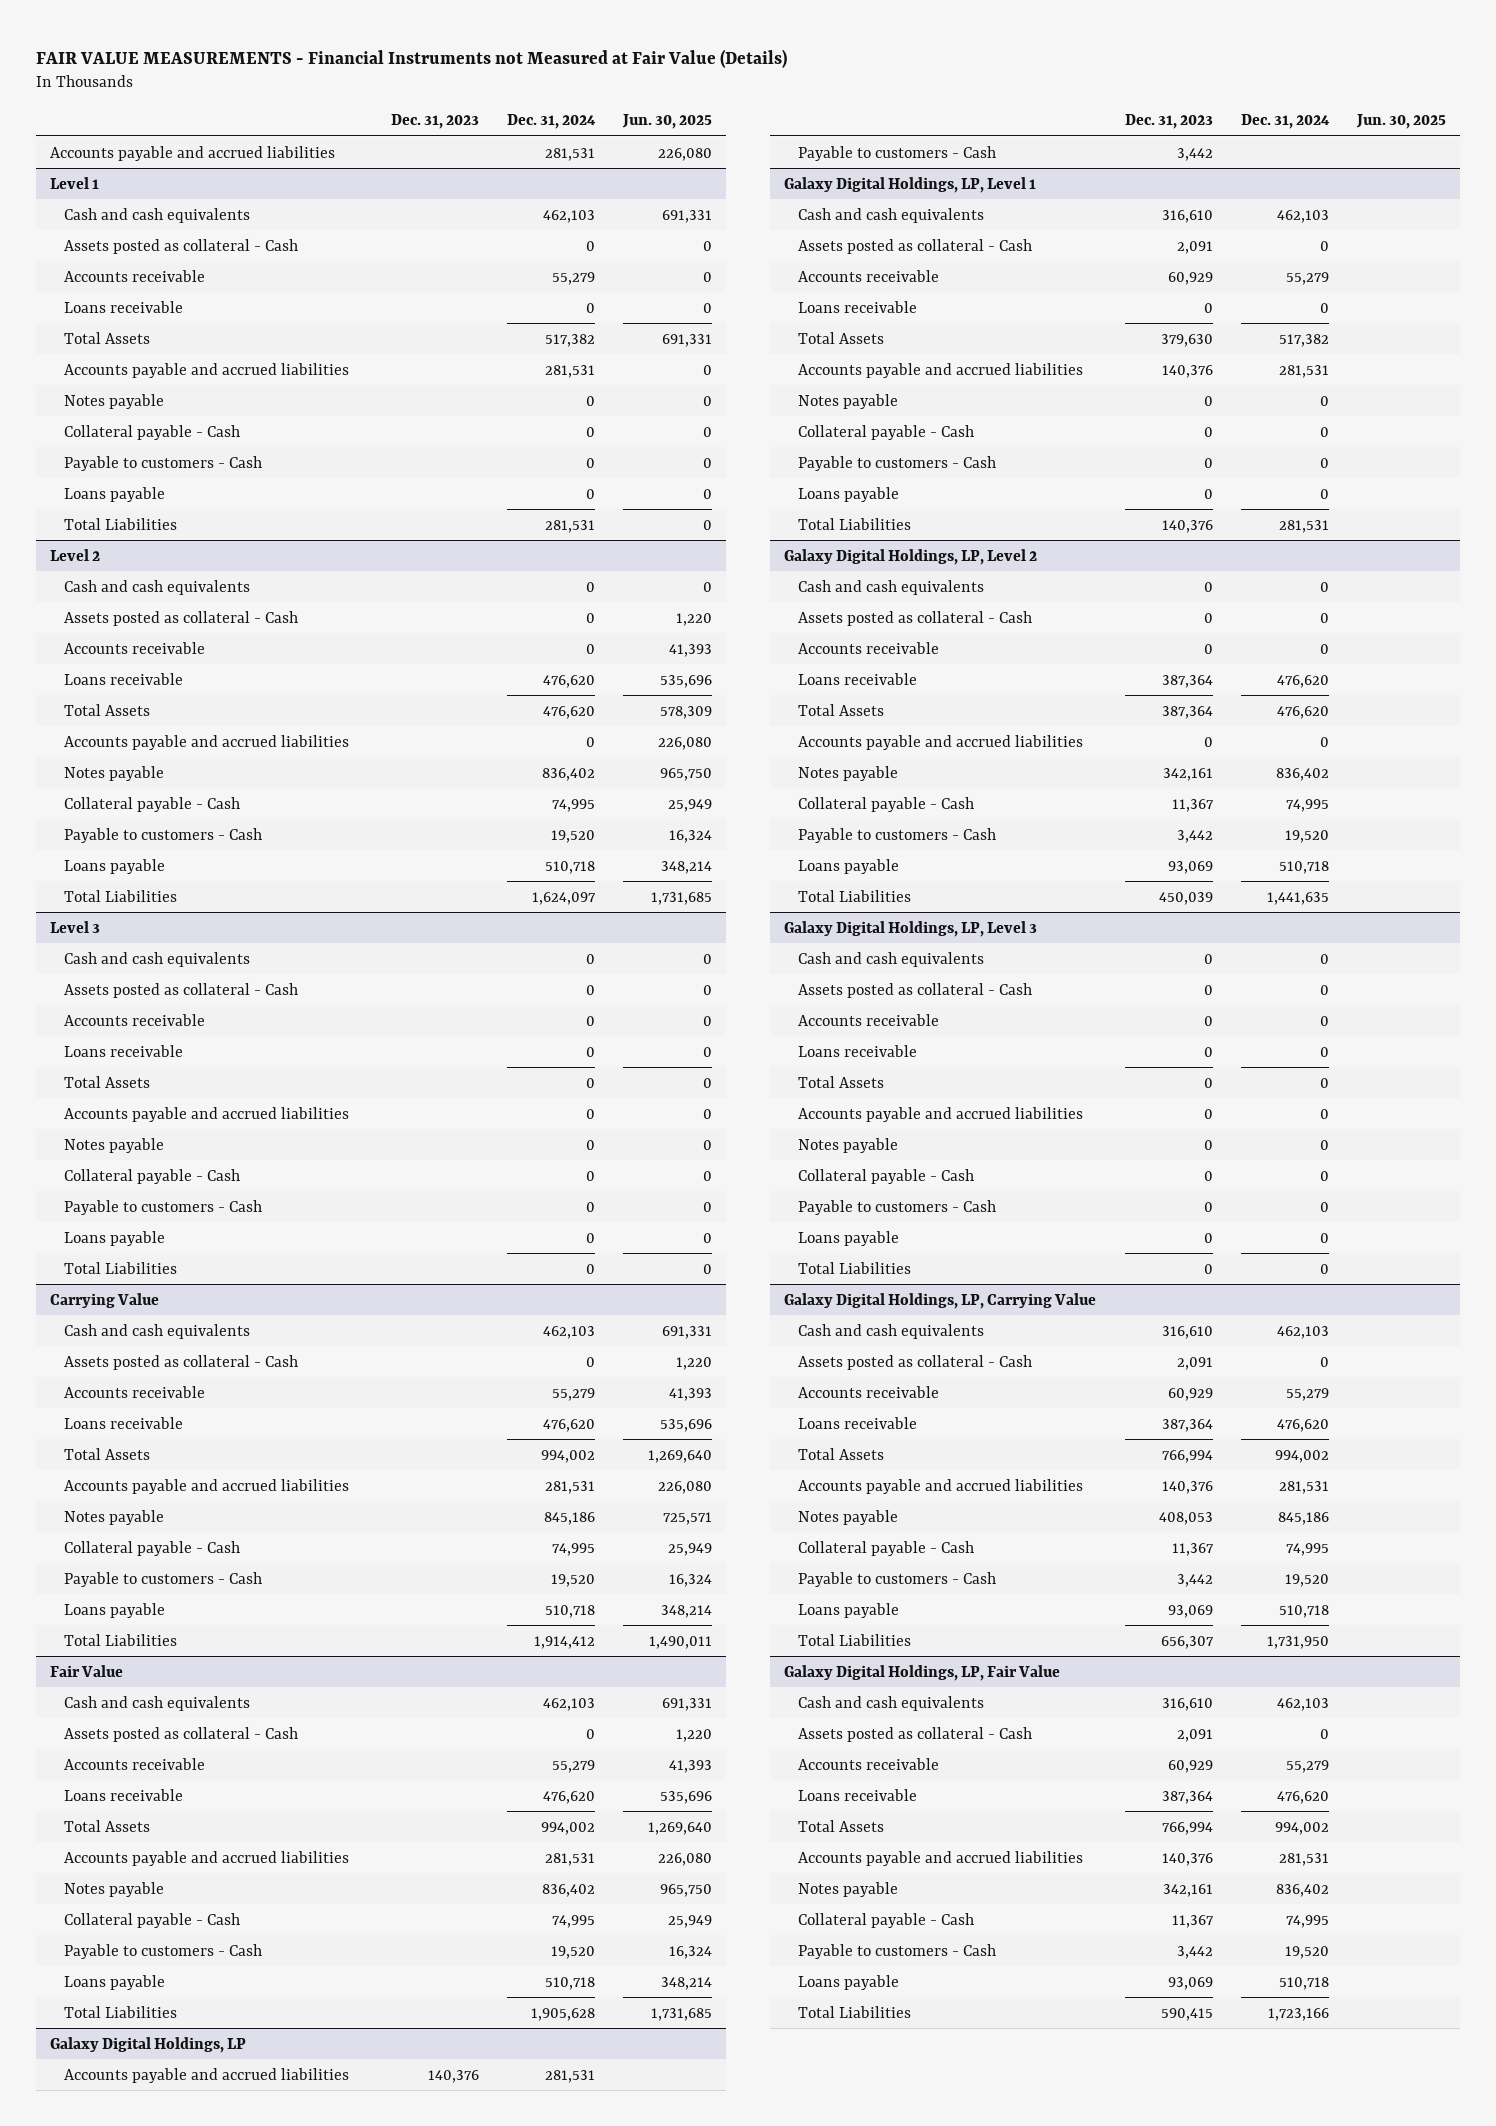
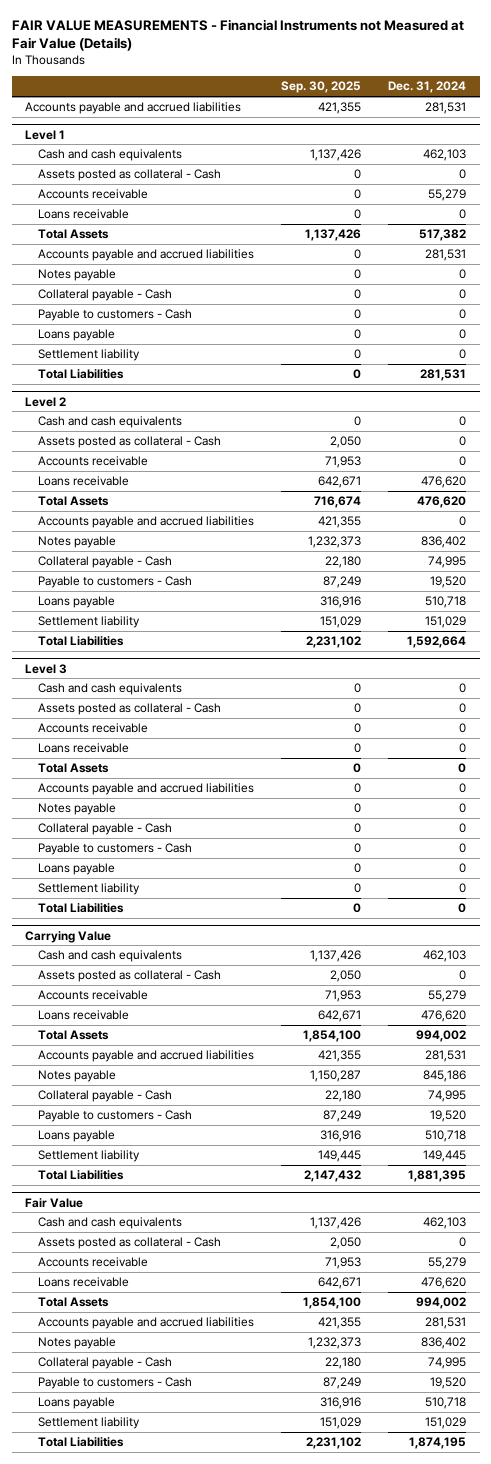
[390,114,479,130] Dec. 31, 2023 -> none
[622,114,713,130] Jun. 30, 2025 -> none
none -> [281,81,362,94] Sep. 30, 2025
none -> [38,349,141,362] Settlement liability
none -> [38,616,141,629] Settlement liability
[531,891,596,905] 1,624,097 -> [407,636,467,649] 1,592,664
none -> [38,883,141,896] Settlement liability
none -> [38,1150,141,1163] Settlement liability
[533,1635,595,1649] 1,914,412 -> [408,1170,467,1183] 1,881,395
[50,2036,247,2053] Galaxy Digital Holdings, LP -> none
[64,2067,350,2083] Accounts payable and accrued liabilities -> none
[798,145,997,161] Payable to customers - Cash -> none
[784,176,1037,193] Galaxy Digital Holdings, LP, Level 1 -> none
[798,207,985,223] Cash and cash equivalents -> none
[798,238,1033,254] Assets posted as collateral - Cash -> none
[798,269,940,282] Accounts receivable -> none
[798,300,918,313] Loans receivable -> none
[798,331,885,344] Total Assets -> none
[798,362,1084,378] Accounts payable and accrued liabilities -> none
[798,393,899,409] Notes payable -> none
[798,424,975,440] Collateral payable - Cash -> none
[798,455,997,471] Payable to customers - Cash -> none
[798,486,900,502] Loans payable -> none
[798,517,912,530] Total Liabilities -> none
[784,548,1038,565] Galaxy Digital Holdings, LP, Level 2 -> none
[798,579,985,595] Cash and cash equivalents -> none
[798,610,1033,626] Assets posted as collateral - Cash -> none
[798,641,940,654] Accounts receivable -> none
[798,672,918,685] Loans receivable -> none
[798,703,885,716] Total Assets -> none
[798,734,1084,750] Accounts payable and accrued liabilities -> none
[798,765,899,781] Notes payable -> none
[798,796,975,812] Collateral payable - Cash -> none
[798,827,997,843] Payable to customers - Cash -> none
[798,858,900,874] Loans payable -> none
[798,889,912,902] Total Liabilities -> none
[784,920,1038,937] Galaxy Digital Holdings, LP, Level 3 -> none
[798,951,985,967] Cash and cash equivalents -> none
[798,982,1033,998] Assets posted as collateral - Cash -> none
[798,1013,940,1026] Accounts receivable -> none
[798,1044,918,1057] Loans receivable -> none
[798,1075,885,1088] Total Assets -> none
[798,1106,1084,1122] Accounts payable and accrued liabilities -> none
[798,1137,899,1153] Notes payable -> none
[798,1168,975,1184] Collateral payable - Cash -> none
[798,1199,997,1215] Payable to customers - Cash -> none
[798,1230,900,1246] Loans payable -> none
[798,1261,912,1274] Total Liabilities -> none
[784,1292,1097,1309] Galaxy Digital Holdings, LP, Carrying Value -> none
[798,1323,985,1339] Cash and cash equivalents -> none
[798,1354,1033,1370] Assets posted as collateral - Cash -> none
[798,1385,940,1398] Accounts receivable -> none
[798,1416,918,1429] Loans receivable -> none
[798,1447,885,1460] Total Assets -> none
[798,1478,1084,1494] Accounts payable and accrued liabilities -> none
[798,1509,899,1525] Notes payable -> none
[798,1540,975,1556] Collateral payable - Cash -> none
[798,1571,997,1587] Payable to customers - Cash -> none
[798,1602,900,1618] Loans payable -> none
[798,1633,912,1646] Total Liabilities -> none
[784,1664,1061,1681] Galaxy Digital Holdings, LP, Fair Value -> none
[798,1695,985,1711] Cash and cash equivalents -> none
[798,1726,1033,1742] Assets posted as collateral - Cash -> none
[798,1757,940,1770] Accounts receivable -> none
[798,1788,918,1801] Loans receivable -> none
[798,1819,885,1832] Total Assets -> none
[798,1850,1084,1866] Accounts payable and accrued liabilities -> none
[798,1881,899,1897] Notes payable -> none
[798,1912,975,1928] Collateral payable - Cash -> none
[798,1943,997,1959] Payable to customers - Cash -> none
[798,1974,900,1990] Loans payable -> none
[798,2005,912,2018] Total Liabilities -> none
none -> [38,1417,141,1430] Settlement liability
[530,2007,595,2021] 1,905,628 -> [409,1437,467,1450] 1,874,195

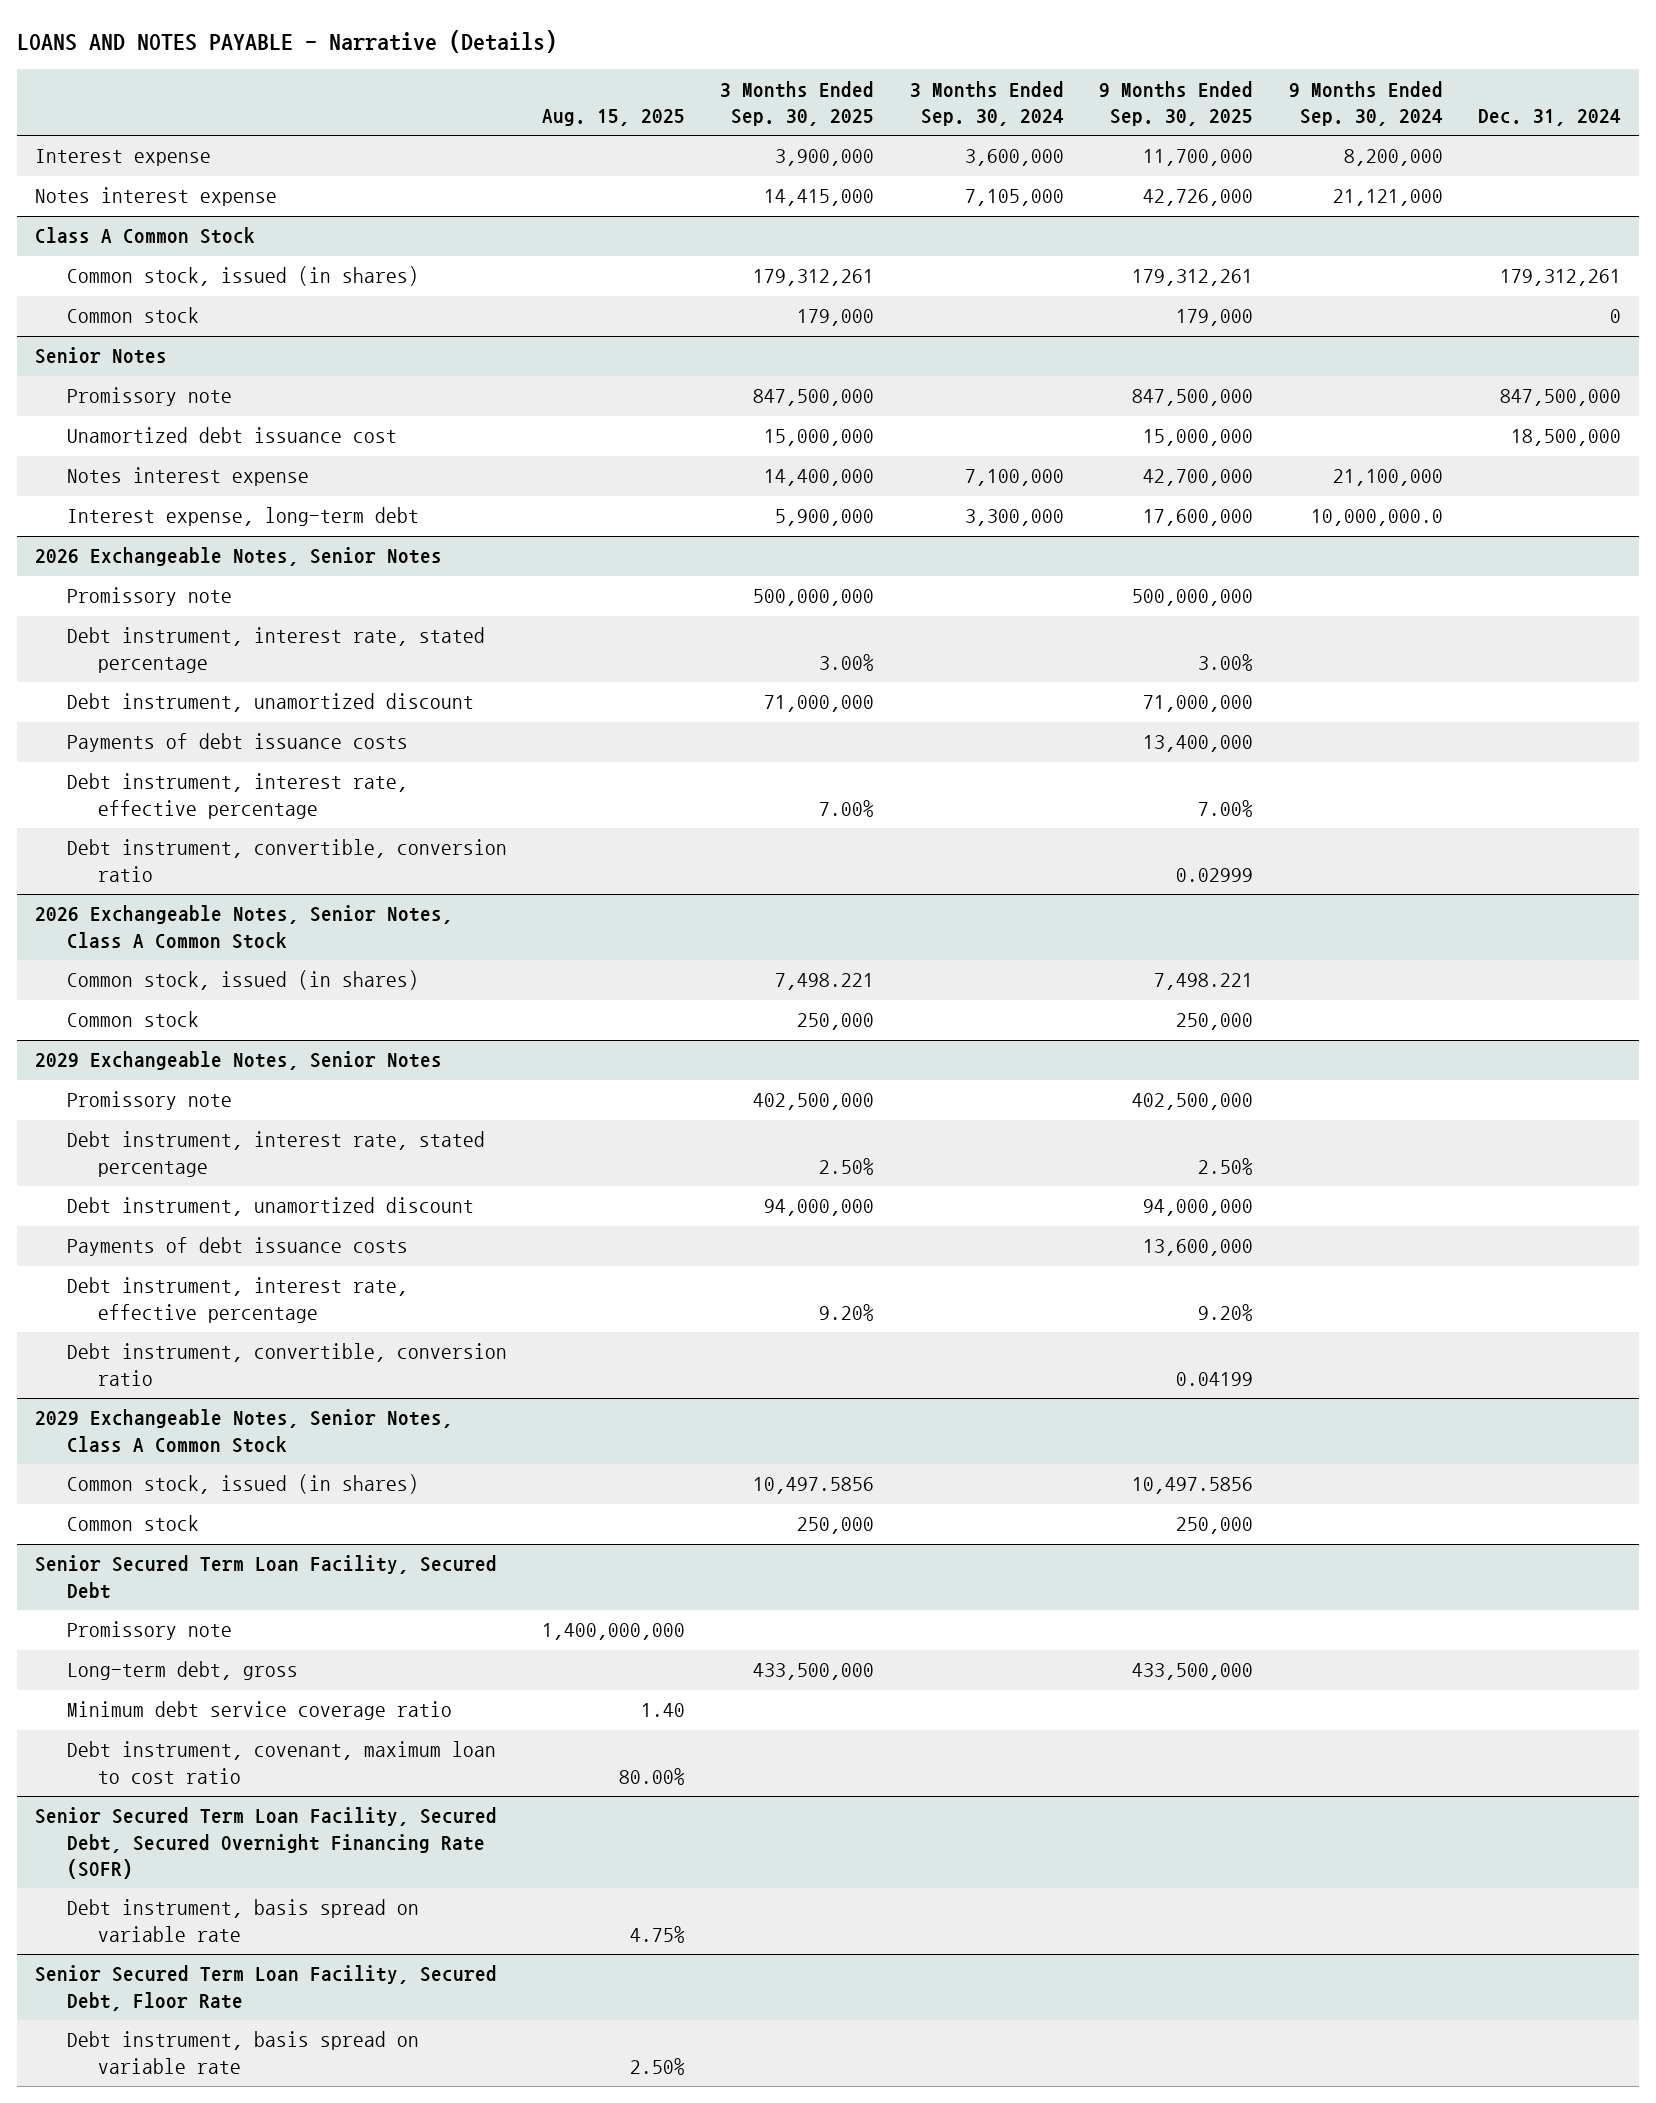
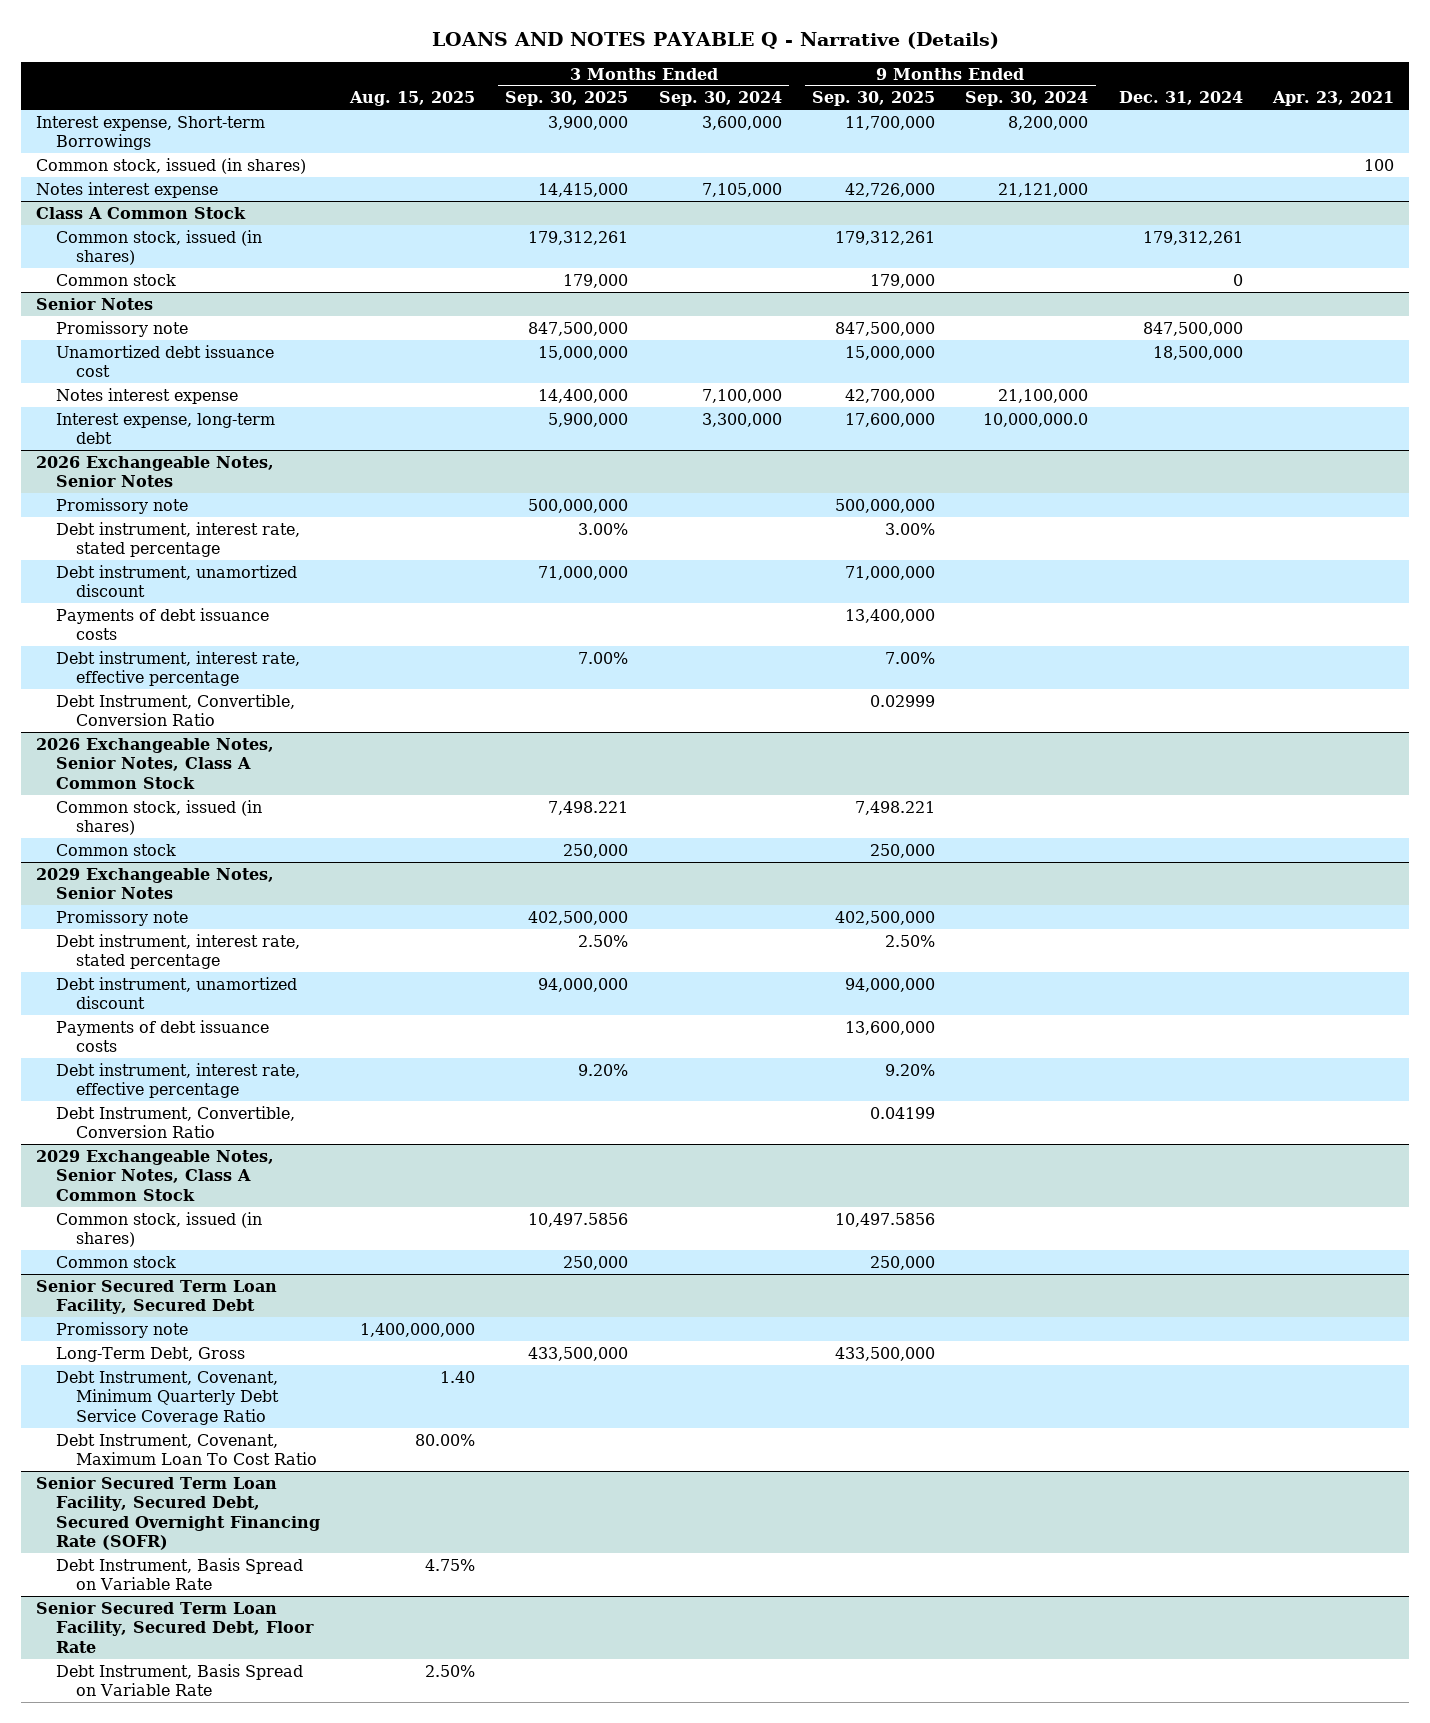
[17,30,558,54] LOANS AND NOTES PAYABLE - Narrative (Details) -> [431,31,999,49] LOANS AND NOTES PAYABLE Q - Narrative (Details)
none -> [1272,91,1395,107] Apr. 23, 2021
[35,149,212,167] Interest expense -> [35,115,265,151] Interest expense, Short-term Borrowings
none -> [35,157,306,174] Common stock, issued (in shares)
[66,839,507,882] Debt instrument, convertible, conversion ratio -> [55,693,295,727] Debt Instrument, Convertible, Conversion Ratio
[66,1343,507,1386] Debt instrument, convertible, conversion ratio -> [55,1105,295,1139] Debt Instrument, Convertible, Conversion Ratio
[66,1661,298,1681] Long-term debt, gross -> [55,1346,245,1362] Long-Term Debt, Gross
[66,1701,452,1721] Minimum debt service coverage ratio -> [55,1370,279,1425] Debt Instrument, Covenant, Minimum Quarterly Debt Service Coverage Ratio
[66,1741,496,1784] Debt instrument, covenant, maximum loan to cost ratio -> [55,1433,317,1466] Debt Instrument, Covenant, Maximum Loan To Cost Ratio
[66,1899,419,1942] Debt instrument, basis spread on variable rate -> [55,1557,303,1591] Debt Instrument, Basis Spread on Variable Rate
[66,2031,419,2074] Debt instrument, basis spread on variable rate -> [55,1663,303,1697] Debt Instrument, Basis Spread on Variable Rate

